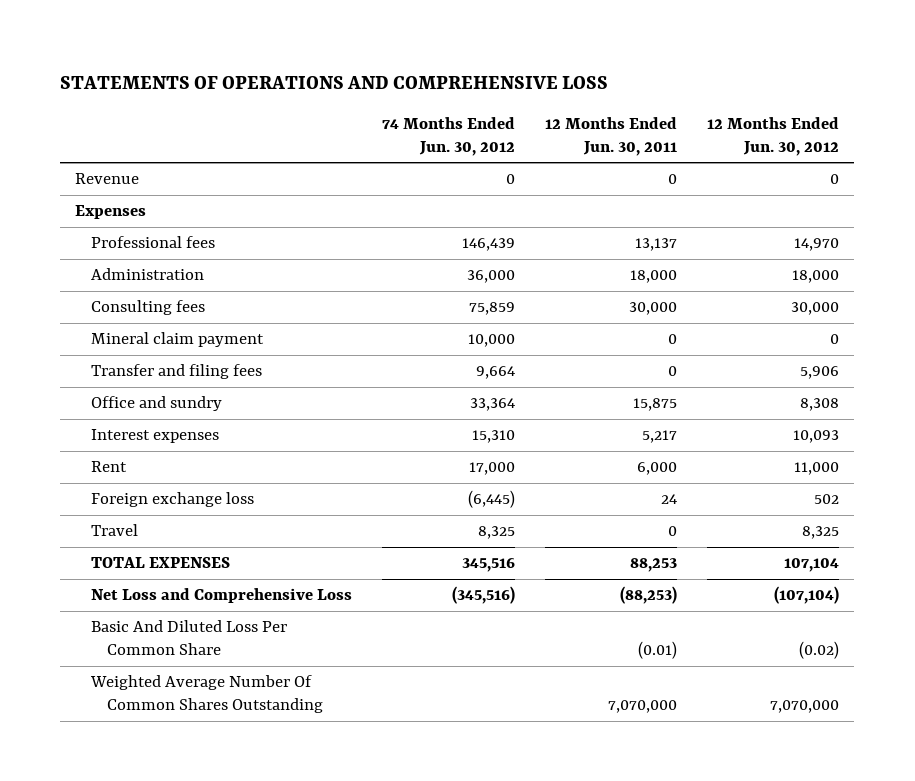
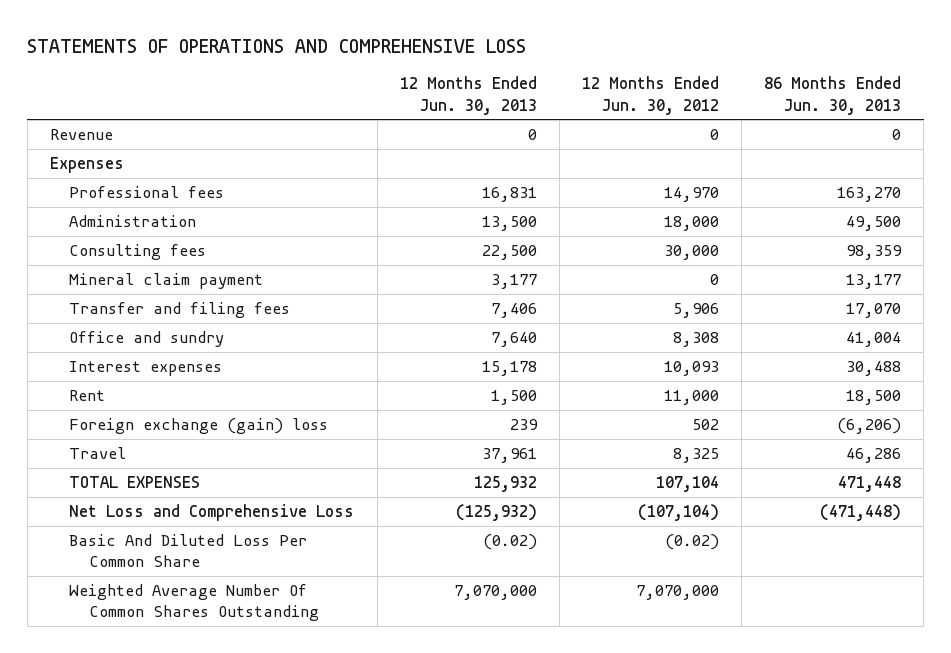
[382,116,516,156] 74 Months Ended Jun. 30, 2012 -> none
[545,116,678,156] 12 Months Ended Jun. 30, 2011 -> none
none -> [399,76,537,115] 12 Months Ended Jun. 30, 2013
none -> [764,76,902,115] 86 Months Ended Jun. 30, 2013
[90,492,254,508] Foreign exchange loss -> [69,418,329,435] Foreign exchange (gain) loss

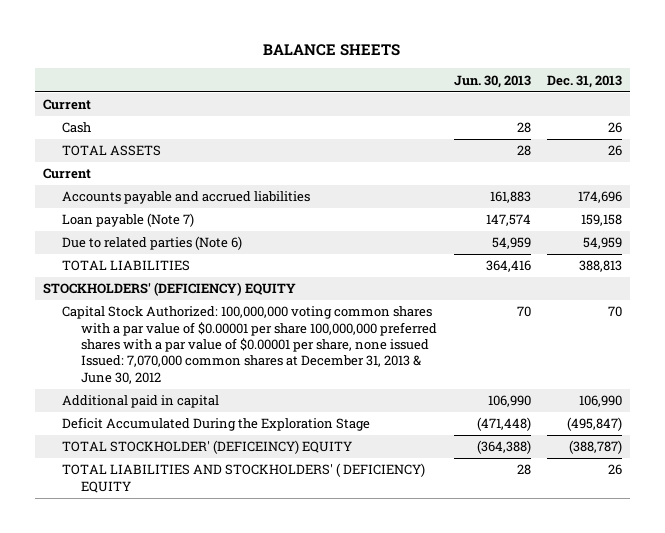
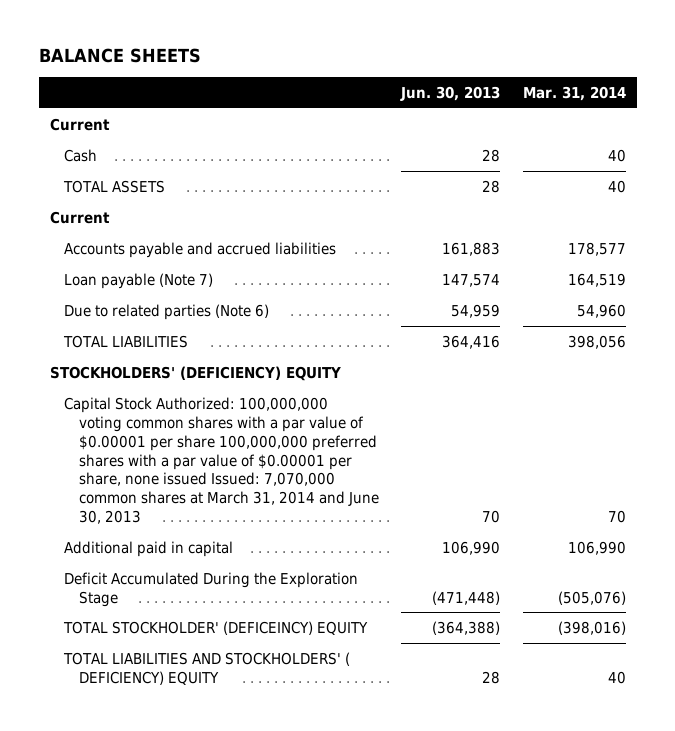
[546,74,622,88] Dec. 31, 2013 -> none
none -> [522,86,626,102] Mar. 31, 2014
[62,306,438,384] Capital Stock Authorized: 100,000,000 voting common shares with a par value of $0.00001 per share 100,000,000 preferred shares with a par value of $0.00001 per share, none issued Issued: 7,070,000 common shares at December 31, 2013 & June 30, 2012 -> [64,396,380,525] Capital Stock Authorized: 100,000,000 voting common shares with a par value of $0.00001 per share 100,000,000 preferred shares with a par value of $0.00001 per share, none issued Issued: 7,070,000 common shares at March 31, 2014 and June 30, 2013

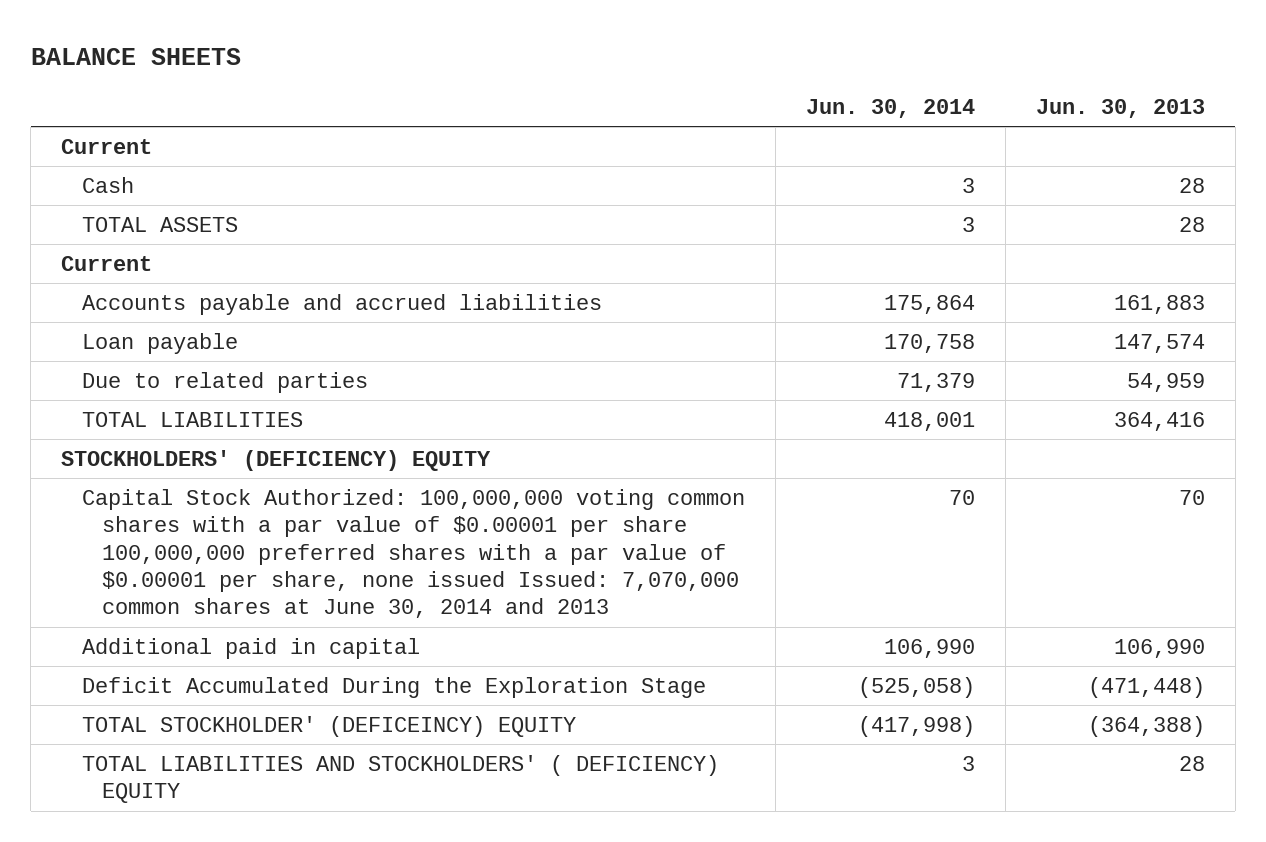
[522,86,626,102] Mar. 31, 2014 -> none
none -> [805,98,975,118] Jun. 30, 2014
[64,272,214,289] Loan payable (Note 7) -> [81,332,238,354] Loan payable
[64,303,270,320] Due to related parties (Note 6) -> [81,371,368,393] Due to related parties
[64,396,380,525] Capital Stock Authorized: 100,000,000 voting common shares with a par value of $0.00001 per share 100,000,000 preferred shares with a par value of $0.00001 per share, none issued Issued: 7,070,000 common shares at March 31, 2014 and June 30, 2013 -> [81,488,745,619] Capital Stock Authorized: 100,000,000 voting common shares with a par value of $0.00001 per share 100,000,000 preferred shares with a par value of $0.00001 per share, none issued Issued: 7,070,000 common shares at June 30, 2014 and 2013

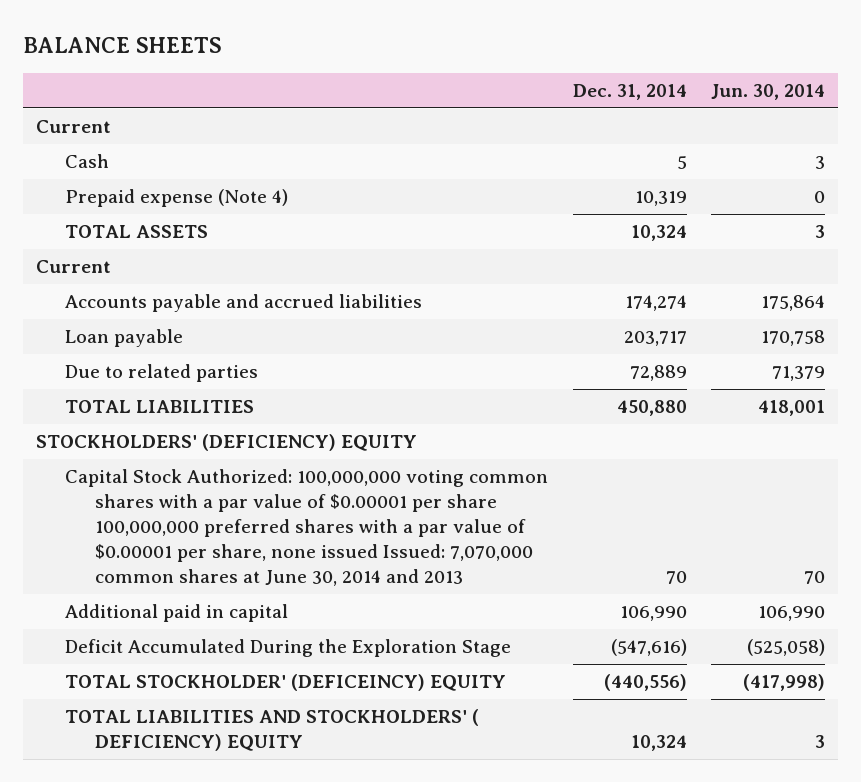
[1035,98,1205,118] Jun. 30, 2013 -> none
none -> [572,83,687,100] Dec. 31, 2014
none -> [65,189,289,208] Prepaid expense (Note 4)

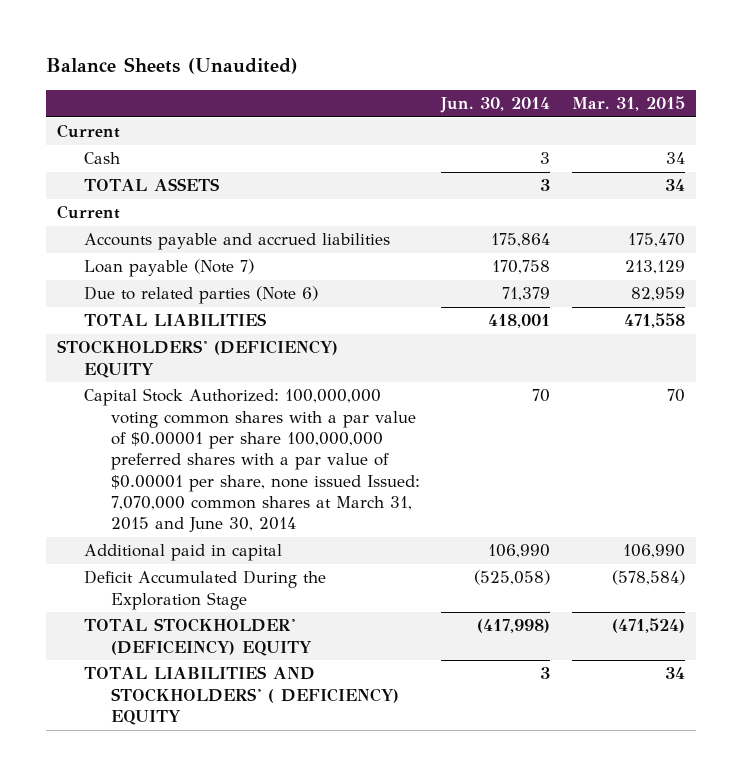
[23,37,223,54] BALANCE SHEETS -> [45,57,298,75] Balance Sheets (Unaudited)
[572,83,687,100] Dec. 31, 2014 -> none
none -> [571,95,685,111] Mar. 31, 2015
[65,189,289,208] Prepaid expense (Note 4) -> none
[65,329,184,348] Loan payable -> [83,259,254,278] Loan payable (Note 7)
[65,364,259,383] Due to related parties -> [83,286,318,305] Due to related parties (Note 6)
[65,469,549,587] Capital Stock Authorized: 100,000,000 voting common shares with a par value of $0.00001 per share 100,000,000 preferred shares with a par value of $0.00001 per share, none issued Issued: 7,070,000 common shares at June 30, 2014 and 2013 -> [83,388,420,533] Capital Stock Authorized: 100,000,000 voting common shares with a par value of $0.00001 per share 100,000,000 preferred shares with a par value of $0.00001 per share, none issued Issued: 7,070,000 common shares at March 31, 2015 and June 30, 2014

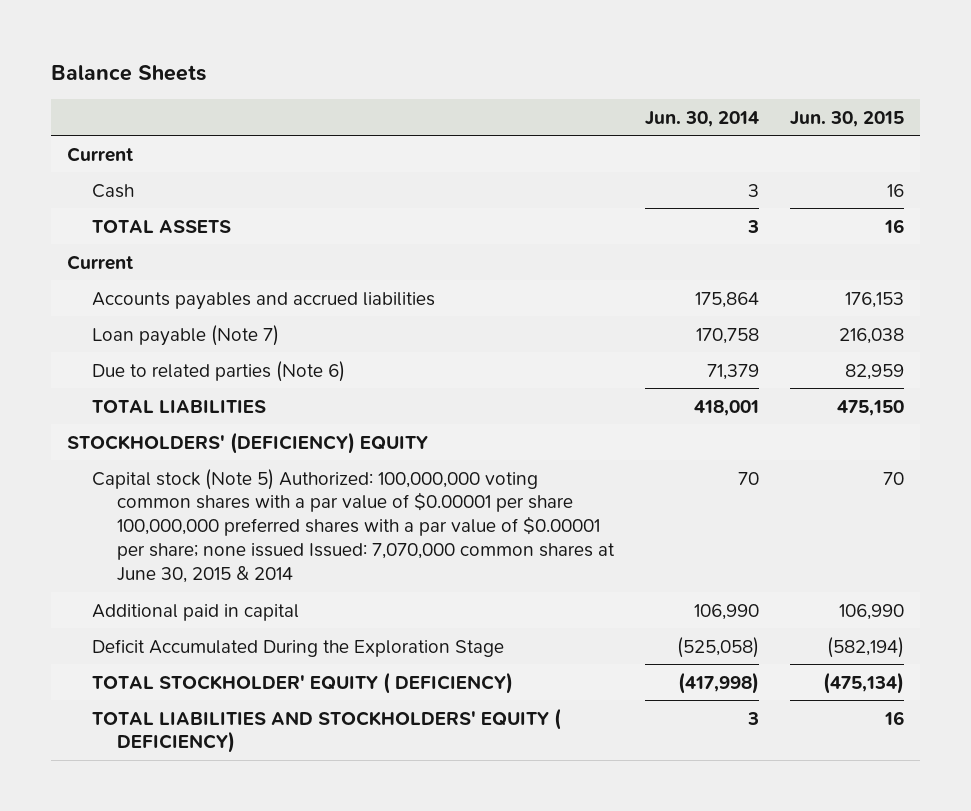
[45,57,298,75] Balance Sheets (Unaudited) -> [51,65,207,82] Balance Sheets
[571,95,685,111] Mar. 31, 2015 -> none
none -> [790,110,905,127] Jun. 30, 2015
[83,233,390,251] Accounts payable and accrued liabilities -> [91,291,435,310] Accounts payables and accrued liabilities
[83,388,420,533] Capital Stock Authorized: 100,000,000 voting common shares with a par value of $0.00001 per share 100,000,000 preferred shares with a par value of $0.00001 per share, none issued Issued: 7,070,000 common shares at March 31, 2015 and June 30, 2014 -> [91,468,615,584] Capital stock (Note 5) Authorized: 100,000,000 voting common shares with a par value of $0.00001 per share 100,000,000 preferred shares with a par value of $0.00001 per share; none issued Issued: 7,070,000 common shares at June 30, 2015 & 2014
[83,618,312,656] TOTAL STOCKHOLDER' (DEFICEINCY) EQUITY -> [91,671,513,694] TOTAL STOCKHOLDER' EQUITY ( DEFICIENCY)
[83,666,399,725] TOTAL LIABILITIES AND STOCKHOLDERS' ( DEFICIENCY) EQUITY -> [91,707,561,754] TOTAL LIABILITIES AND STOCKHOLDERS' EQUITY ( DEFICIENCY)

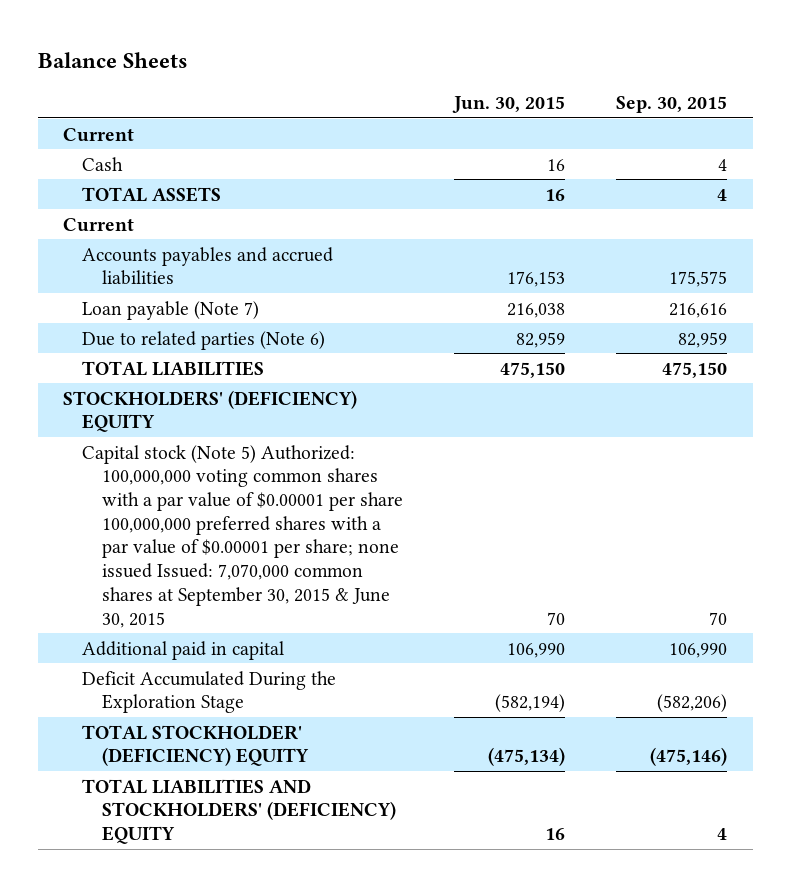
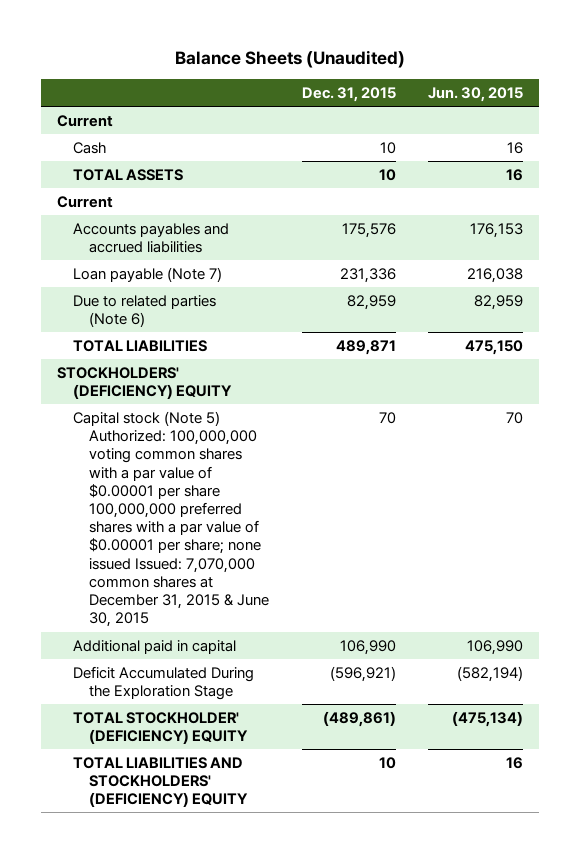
[37,51,188,68] Balance Sheets -> [174,50,405,69] Balance Sheets (Unaudited)
[616,95,728,113] Sep. 30, 2015 -> none
none -> [301,86,396,102] Dec. 31, 2015
[82,444,403,628] Capital stock (Note 5) Authorized: 100,000,000 voting common shares with a par value of $0.00001 per share 100,000,000 preferred shares with a par value of $0.00001 per share; none issued Issued: 7,070,000 common shares at September 30, 2015 & June 30, 2015 -> [73,410,270,628] Capital stock (Note 5) Authorized: 100,000,000 voting common shares with a par value of $0.00001 per share 100,000,000 preferred shares with a par value of $0.00001 per share; none issued Issued: 7,070,000 common shares at December 31, 2015 & June 30, 2015

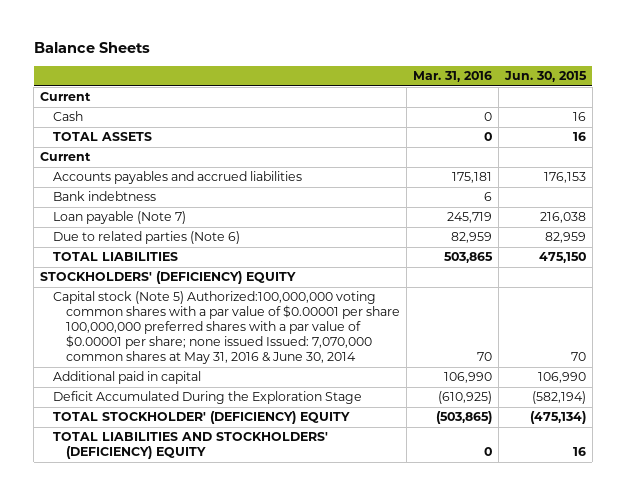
[174,50,405,69] Balance Sheets (Unaudited) -> [33,42,150,54] Balance Sheets
[301,86,396,102] Dec. 31, 2015 -> none
none -> [412,71,492,83] Mar. 31, 2016
none -> [53,191,157,202] Bank indebtness
[73,410,270,628] Capital stock (Note 5) Authorized: 100,000,000 voting common shares with a par value of $0.00001 per share 100,000,000 preferred shares with a par value of $0.00001 per share; none issued Issued: 7,070,000 common shares at December 31, 2015 & June 30, 2015 -> [53,291,401,364] Capital stock (Note 5) Authorized:100,000,000 voting common shares with a par value of $0.00001 per share 100,000,000 preferred shares with a par value of $0.00001 per share; none issued Issued: 7,070,000 common shares at May 31, 2016 & June 30, 2014

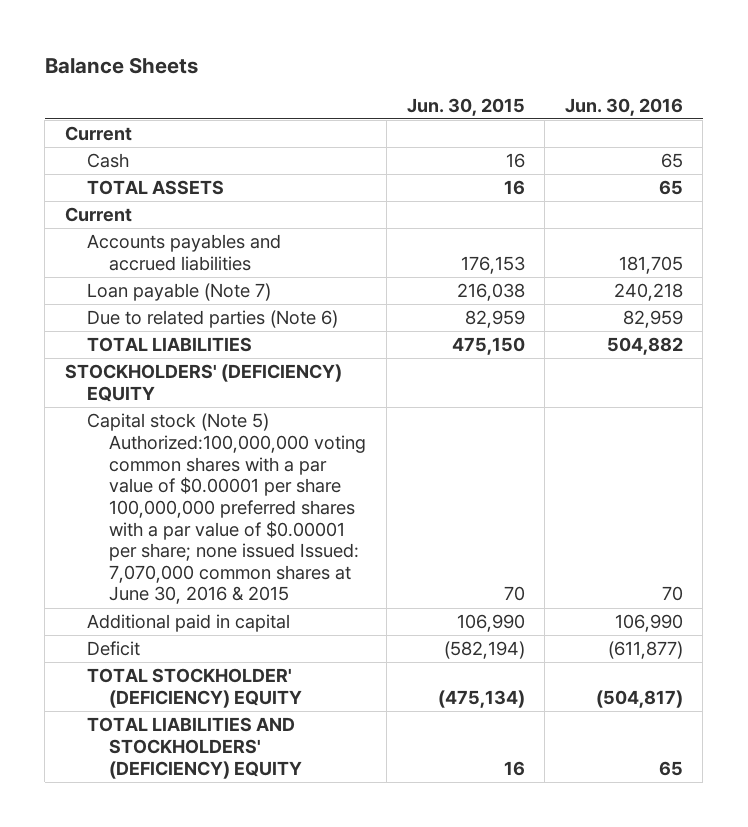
[412,71,492,83] Mar. 31, 2016 -> none
none -> [564,97,683,116] Jun. 30, 2016
[53,191,157,202] Bank indebtness -> none
[53,291,401,364] Capital stock (Note 5) Authorized:100,000,000 voting common shares with a par value of $0.00001 per share 100,000,000 preferred shares with a par value of $0.00001 per share; none issued Issued: 7,070,000 common shares at May 31, 2016 & June 30, 2014 -> [87,413,367,605] Capital stock (Note 5) Authorized:100,000,000 voting common shares with a par value of $0.00001 per share 100,000,000 preferred shares with a par value of $0.00001 per share; none issued Issued: 7,070,000 common shares at June 30, 2016 & 2015
[53,391,363,405] Deficit Accumulated During the Exploration Stage -> [87,641,141,657] Deficit

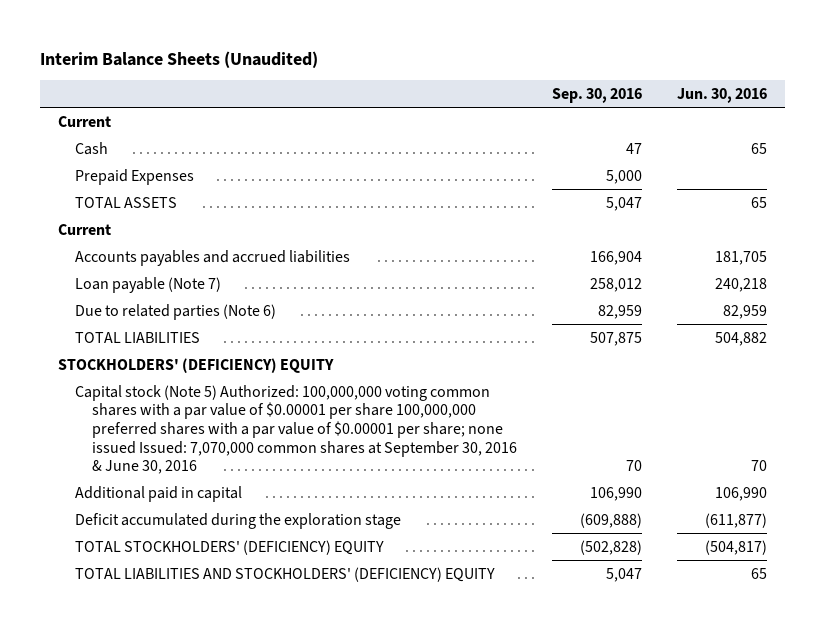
[44,56,198,74] Balance Sheets -> [40,50,319,68] Interim Balance Sheets (Unaudited)
[406,97,525,116] Jun. 30, 2015 -> none
none -> [552,88,643,104] Sep. 30, 2016
none -> [75,168,195,185] Prepaid Expenses
[87,413,367,605] Capital stock (Note 5) Authorized:100,000,000 voting common shares with a par value of $0.00001 per share 100,000,000 preferred shares with a par value of $0.00001 per share; none issued Issued: 7,070,000 common shares at June 30, 2016 & 2015 -> [75,384,518,475] Capital stock (Note 5) Authorized: 100,000,000 voting common shares with a par value of $0.00001 per share 100,000,000 preferred shares with a par value of $0.00001 per share; none issued Issued: 7,070,000 common shares at September 30, 2016 & June 30, 2016
[87,641,141,657] Deficit -> [75,512,402,529] Deficit accumulated during the exploration stage
[87,668,303,708] TOTAL STOCKHOLDER' (DEFICIENCY) EQUITY -> [75,539,385,555] TOTAL STOCKHOLDERS' (DEFICIENCY) EQUITY

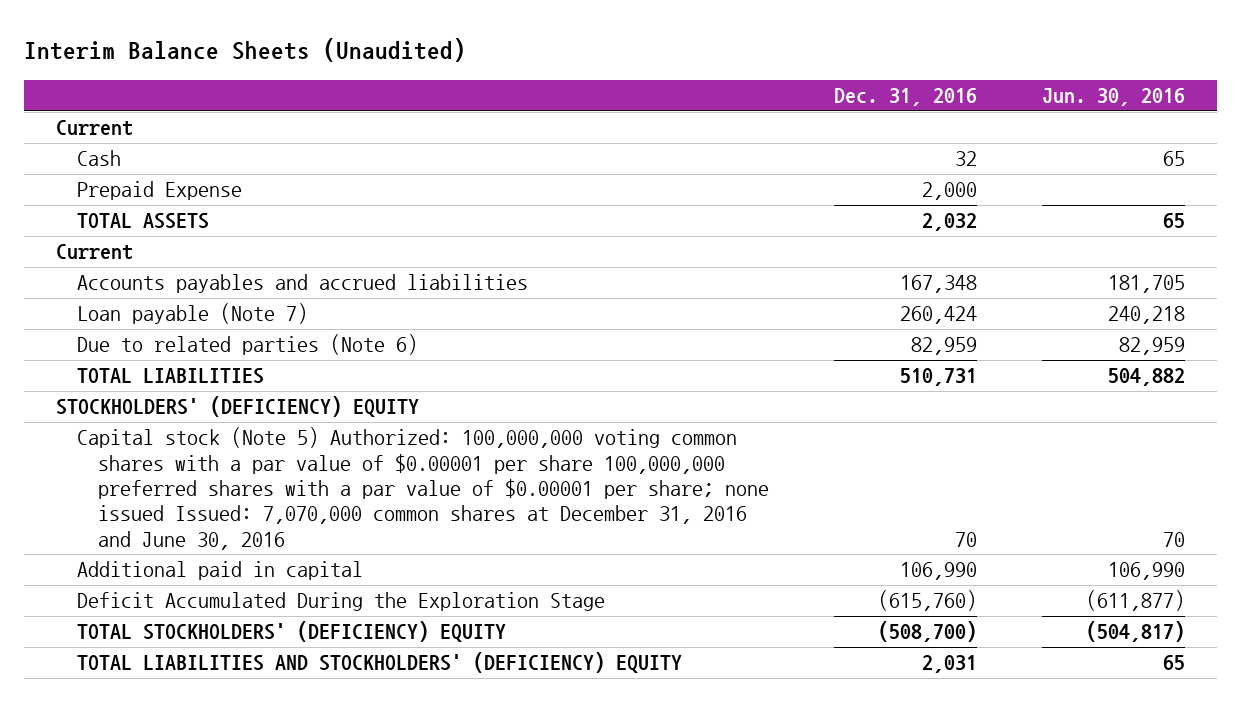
[552,88,643,104] Sep. 30, 2016 -> none
none -> [833,88,977,107] Dec. 31, 2016
[75,168,195,185] Prepaid Expenses -> [77,181,243,201] Prepaid Expense
[75,384,518,475] Capital stock (Note 5) Authorized: 100,000,000 voting common shares with a par value of $0.00001 per share 100,000,000 preferred shares with a par value of $0.00001 per share; none issued Issued: 7,070,000 common shares at September 30, 2016 & June 30, 2016 -> [77,427,769,550] Capital stock (Note 5) Authorized: 100,000,000 voting common shares with a par value of $0.00001 per share 100,000,000 preferred shares with a par value of $0.00001 per share; none issued Issued: 7,070,000 common shares at December 31, 2016 and June 30, 2016
[75,512,402,529] Deficit accumulated during the exploration stage -> [77,592,606,612] Deficit Accumulated During the Exploration Stage

